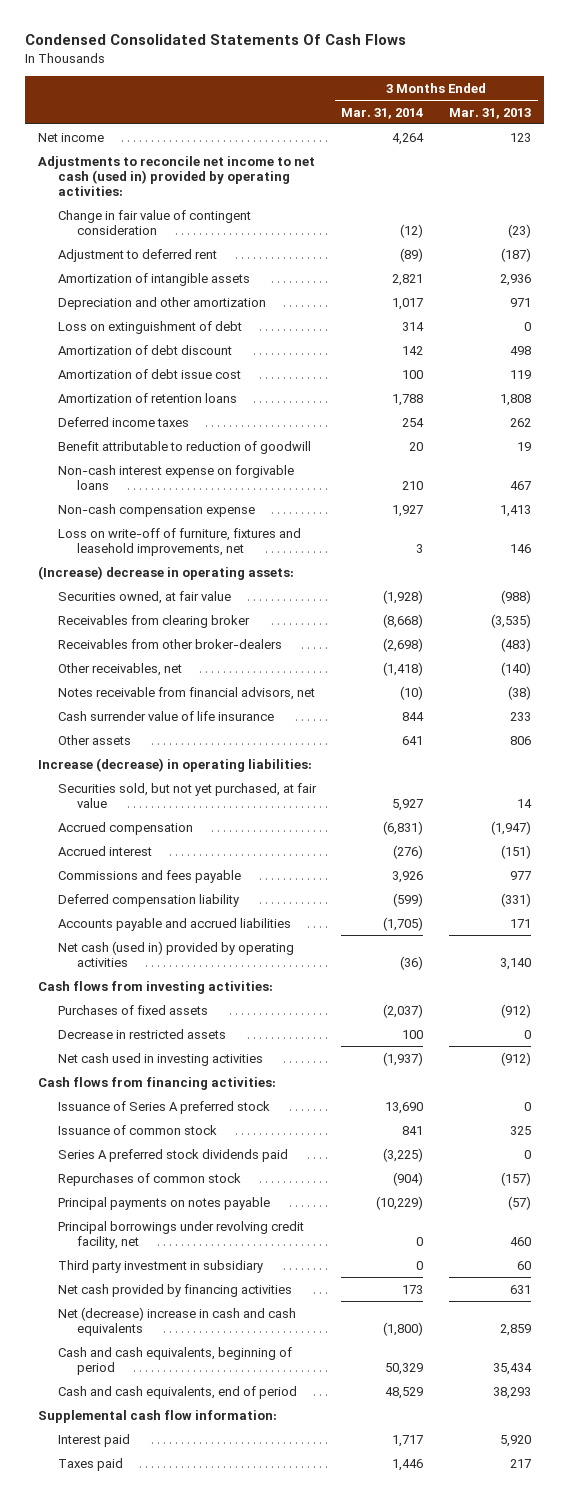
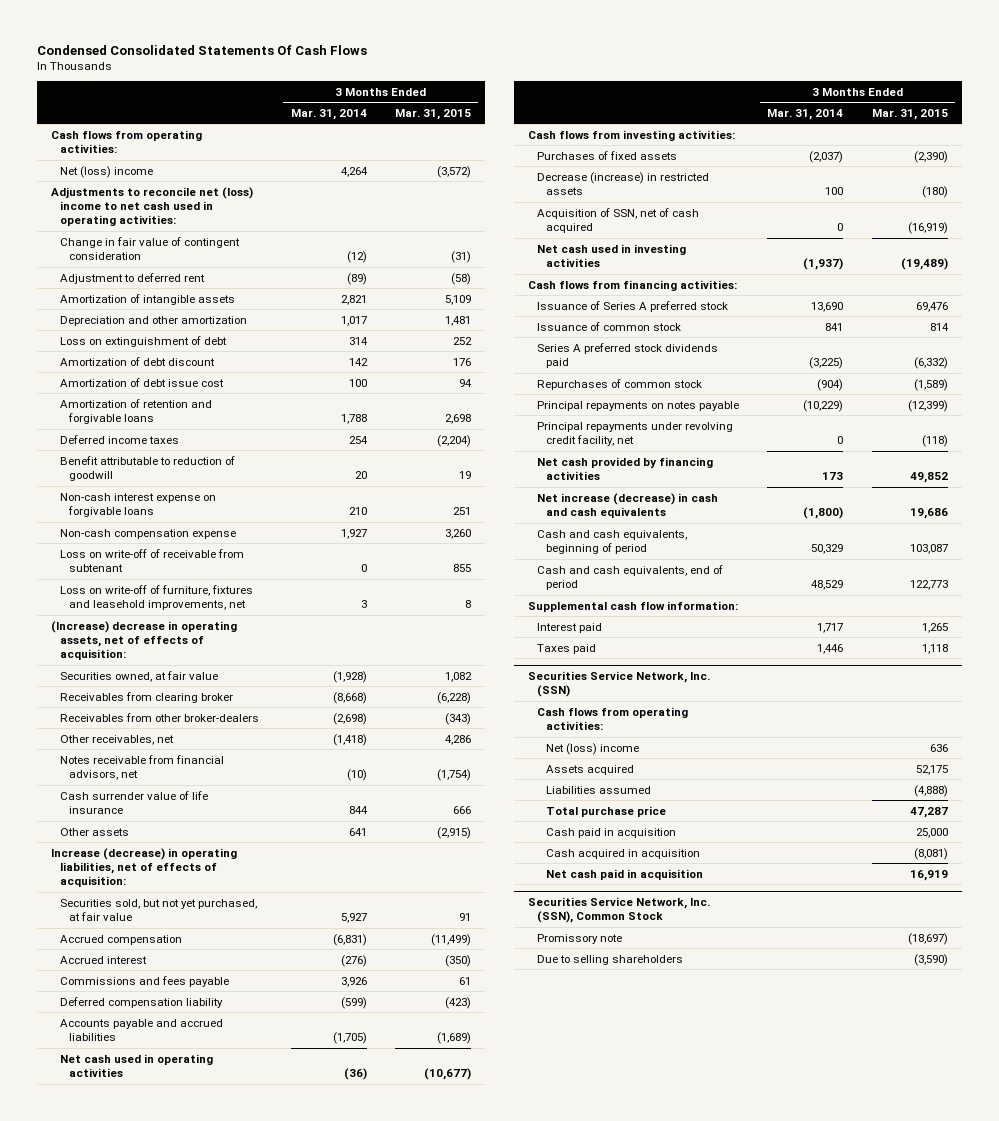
[449,107,532,119] Mar. 31, 2013 -> none
none -> [395,108,472,120] Mar. 31, 2015
none -> [51,129,203,154] Cash flows from operating activities:
[37,132,104,142] Net income -> [60,165,154,178] Net (loss) income
[37,155,315,197] Adjustments to reconcile net income to net cash (used in) provided by operating activities: -> [51,186,254,227] Adjustments to reconcile net (loss) income to net cash used in operating activities:
[57,392,237,403] Amortization of retention loans -> [60,398,213,425] Amortization of retention and forgivable loans
none -> [60,548,245,573] Loss on write-off of receivable from subtenant
[37,565,294,580] (Increase) decrease in operating assets: -> [51,620,238,661] (Increase) decrease in operating assets, net of effects of acquisition:
[37,757,312,772] Increase (decrease) in operating liabilities: -> [51,847,238,888] Increase (decrease) in operating liabilities, net of effects of acquisition:
[57,940,294,967] Net cash (used in) provided by operating activities -> [60,1053,214,1078] Net cash used in operating activities
[57,1028,226,1039] Decrease in restricted assets -> [536,171,709,196] Decrease (increase) in restricted assets
none -> [536,207,699,234] Acquisition of SSN, net of cash acquired
[57,1259,263,1273] Third party investment in subsidiary -> none
[57,1196,270,1210] Principal payments on notes payable -> [536,400,739,411] Principal repayments on notes payable
[57,1220,304,1249] Principal borrowings under revolving credit facility, net -> [536,421,733,447] Principal repayments under revolving credit facility, net
[57,1306,296,1336] Net (decrease) increase in cash and cash equivalents -> [536,492,718,519] Net increase (decrease) in cash and cash equivalents
none -> [527,670,710,698] Securities Service Network, Inc. (SSN)
none -> [536,706,688,731] Cash flows from operating activities:
none -> [545,742,639,755] Net (loss) income
none -> [545,764,634,775] Assets acquired
none -> [545,785,651,794] Liabilities assumed
none -> [545,805,666,817] Total purchase price
none -> [545,827,676,838] Cash paid in acquisition
none -> [545,848,700,859] Cash acquired in acquisition
none -> [545,868,703,880] Net cash paid in acquisition
none -> [527,896,710,924] Securities Service Network, Inc. (SSN), Common Stock
none -> [536,933,622,944] Promissory note
none -> [536,954,683,965] Due to selling shareholders

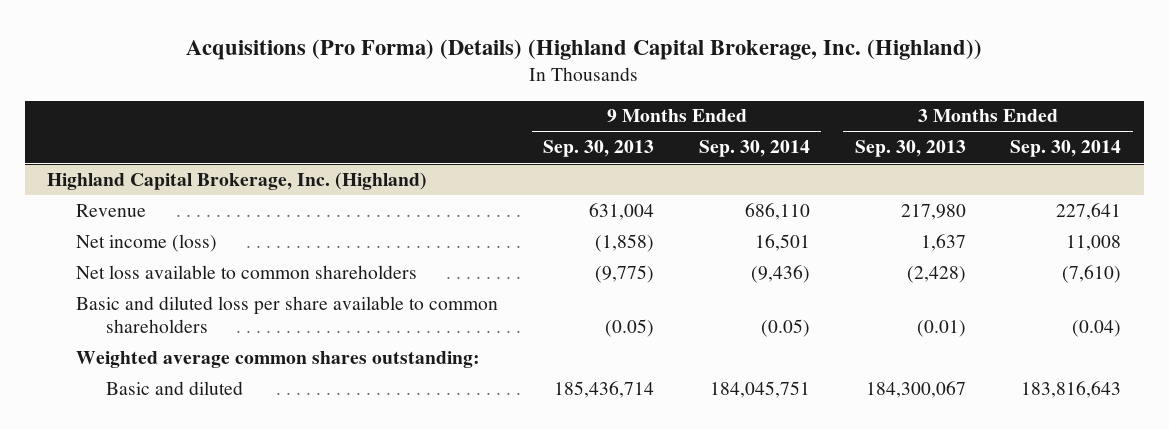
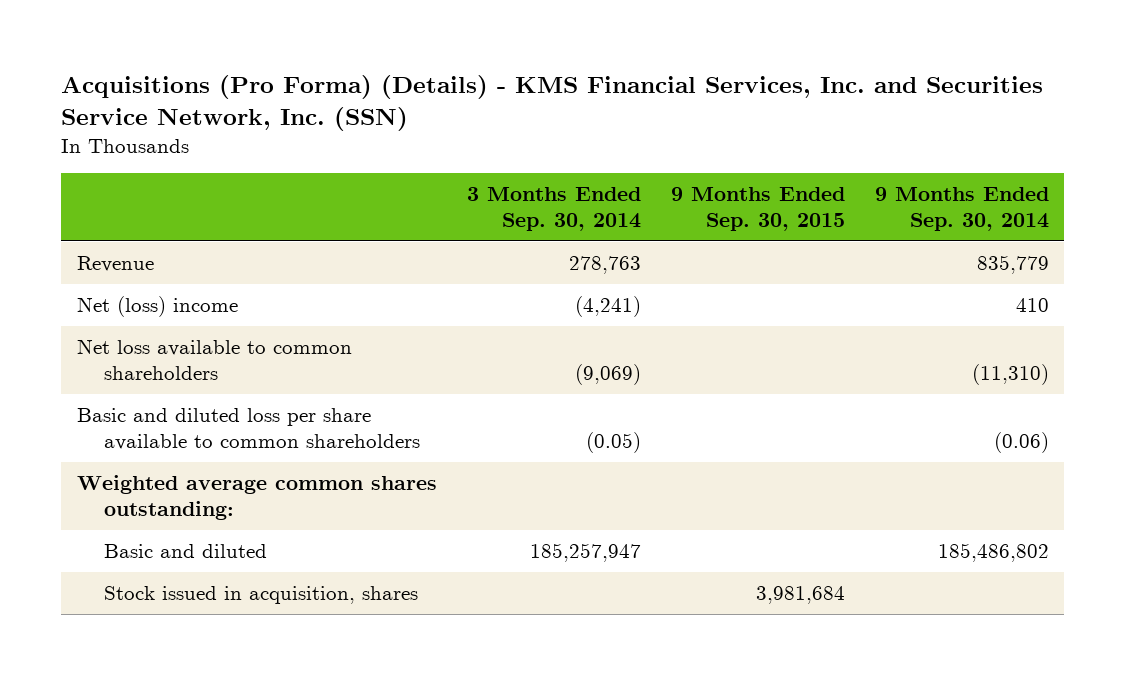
[186,38,983,60] Acquisitions (Pro Forma) (Details) (Highland Capital Brokerage, Inc. (Highland)) -> [61,75,1044,132] Acquisitions (Pro Forma) (Details) - KMS Financial Services, Inc. and Securities Service Network, Inc. (SSN)
[543,140,655,158] Sep. 30, 2013 -> none
[854,140,966,158] Sep. 30, 2013 -> none
none -> [671,187,846,231] 9 Months Ended Sep. 30, 2015
[47,171,428,190] Highland Capital Brokerage, Inc. (Highland) -> none
[744,202,810,220] 686,110 -> [977,255,1050,275] 835,779
[1056,202,1122,220] 227,641 -> [568,256,641,275] 278,763
[76,233,218,252] Net income (loss) -> [76,296,238,318] Net (loss) income
[754,233,810,251] 16,501 -> [1016,298,1050,313] 410
[1066,234,1122,251] 11,008 -> [574,296,641,318] (4,241)
[750,264,810,283] (9,436) -> [972,363,1050,385] (11,310)
[1062,264,1122,283] (7,610) -> [574,363,641,385] (9,069)
[760,318,810,337] (0.05) -> [994,431,1050,453] (0.06)
[1072,319,1122,337] (0.04) -> [585,431,641,453] (0.05)
[709,380,810,398] 184,045,751 -> [938,543,1050,563] 185,486,802
[1021,380,1122,398] 183,816,643 -> [529,543,641,563] 185,257,947
none -> [103,586,418,605] Stock issued in acquisition, shares

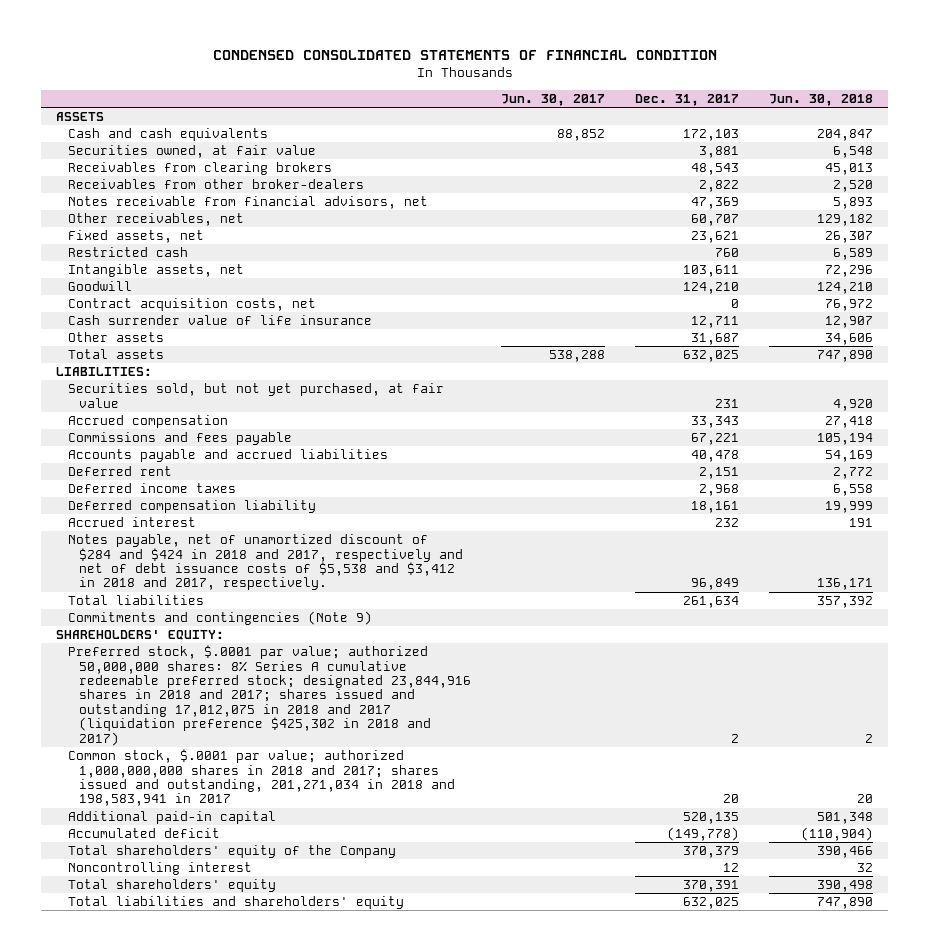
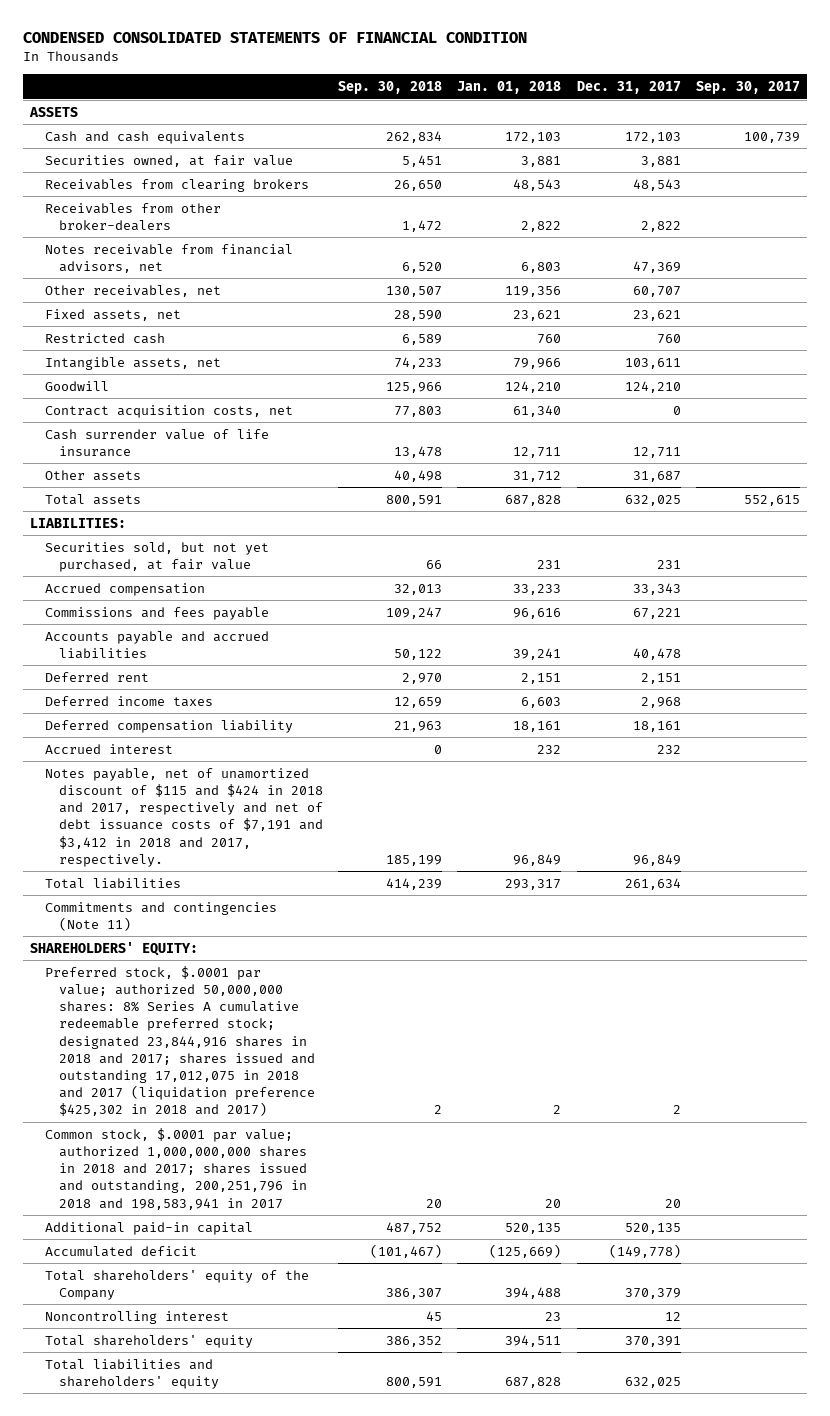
[501,93,606,106] Jun. 30, 2017 -> none
[769,93,874,106] Jun. 30, 2018 -> none
none -> [338,81,443,95] Sep. 30, 2018
none -> [457,81,562,95] Jan. 01, 2018
none -> [695,81,800,95] Sep. 30, 2017
[67,534,464,591] Notes payable, net of unamortized discount of $284 and $424 in 2018 and 2017, respectively and net of debt issuance costs of $5,538 and $3,412 in 2018 and 2017, respectively. -> [44,767,324,867] Notes payable, net of unamortized discount of $115 and $424 in 2018 and 2017, respectively and net of debt issuance costs of $7,191 and $3,412 in 2018 and 2017, respectively.
[67,611,372,626] Commitments and contingencies (Note 9) -> [44,901,277,931] Commitments and contingencies (Note 11)
[67,749,456,807] Common stock, $.0001 par value; authorized 1,000,000,000 shares in 2018 and 2017; shares issued and outstanding, 201,271,034 in 2018 and 198,583,941 in 2017 -> [44,1127,308,1210] Common stock, $.0001 par value; authorized 1,000,000,000 shares in 2018 and 2017; shares issued and outstanding, 200,251,796 in 2018 and 198,583,941 in 2017

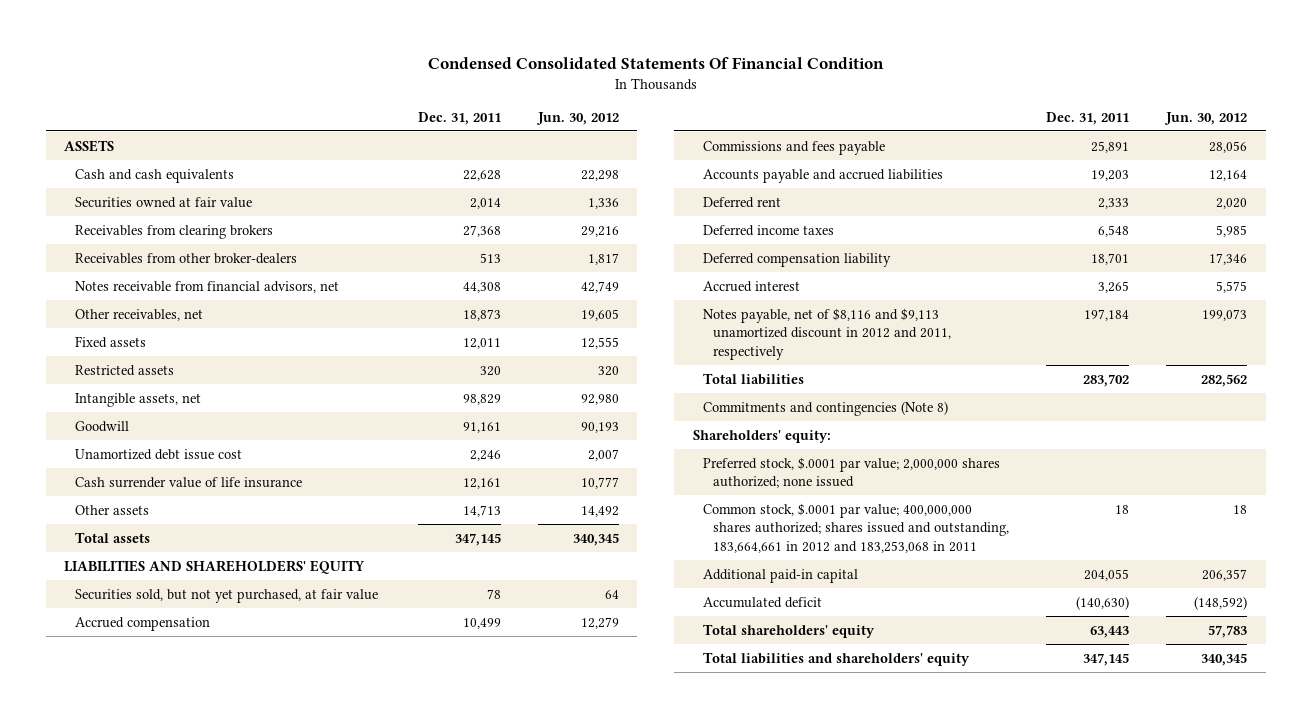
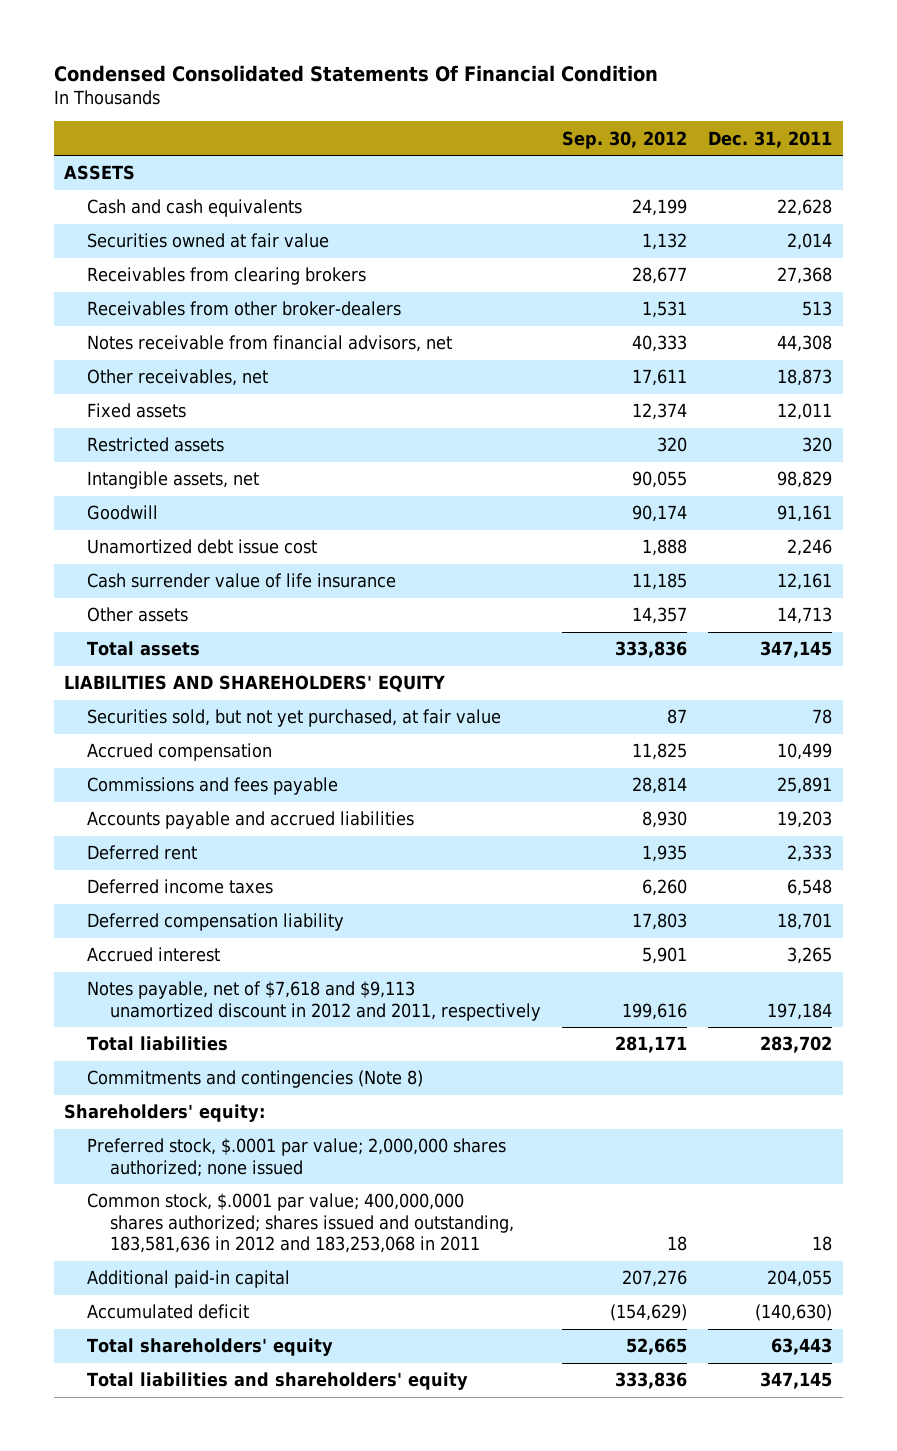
[535,111,619,125] Jun. 30, 2012 -> none
none -> [562,130,688,149] Sep. 30, 2012
[703,307,952,360] Notes payable, net of $8,116 and $9,113 unamortized discount in 2012 and 2011, respectively -> [87,981,541,1021] Notes payable, net of $7,618 and $9,113 unamortized discount in 2012 and 2011, respectively
[703,502,1010,553] Common stock, $.0001 par value; 400,000,000 shares authorized; shares issued and outstanding, 183,664,661 in 2012 and 183,253,068 in 2011 -> [87,1193,514,1254] Common stock, $.0001 par value; 400,000,000 shares authorized; shares issued and outstanding, 183,581,636 in 2012 and 183,253,068 in 2011

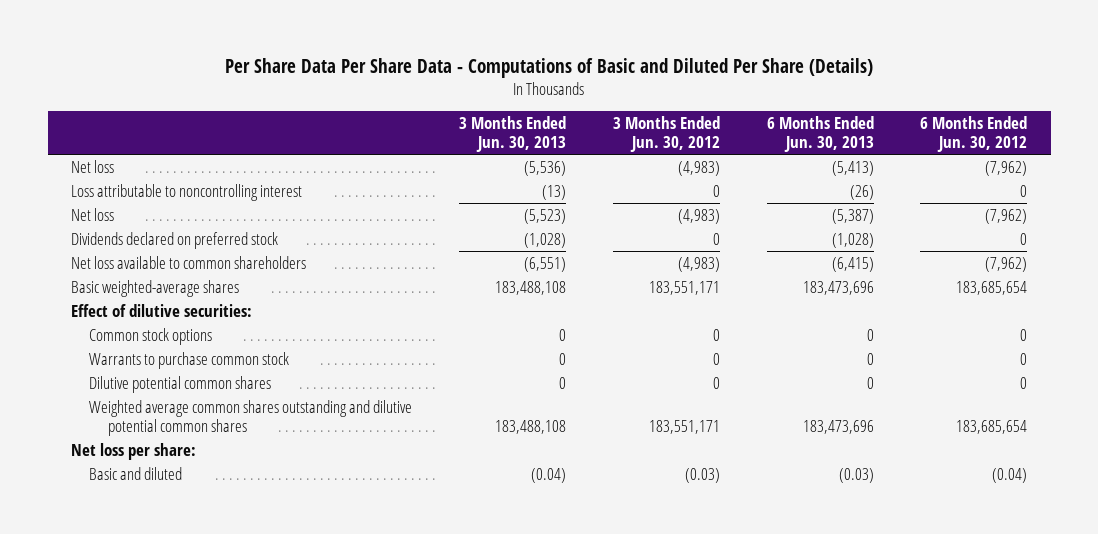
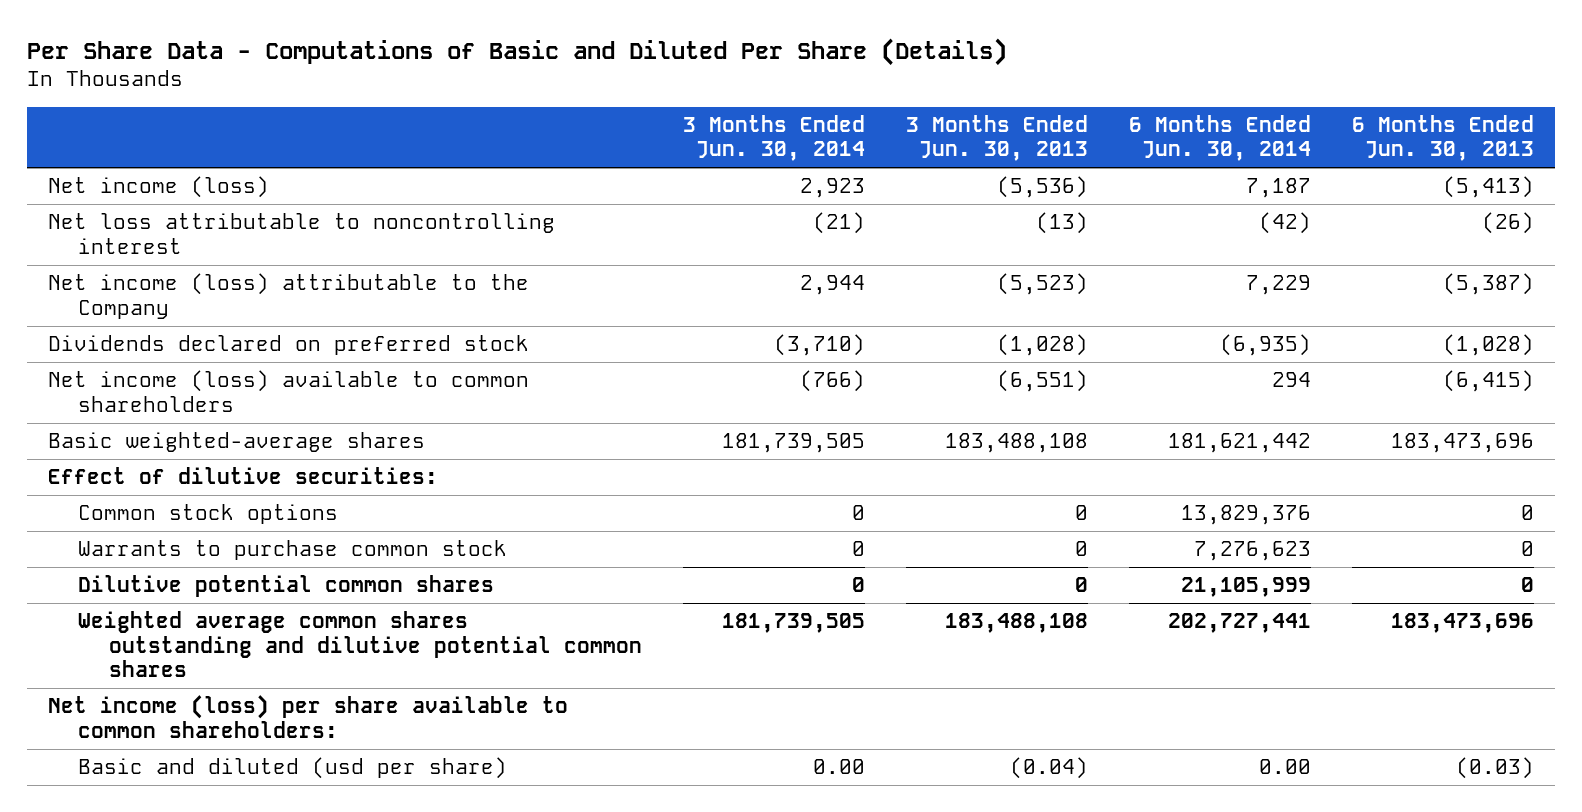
[225,57,874,78] Per Share Data Per Share Data - Computations of Basic and Diluted Per Share (Details) -> [27,37,1008,66] Per Share Data - Computations of Basic and Diluted Per Share (Details)
[612,116,720,153] 3 Months Ended Jun. 30, 2012 -> none
[920,116,1028,153] 6 Months Ended Jun. 30, 2012 -> none
none -> [682,115,865,162] 3 Months Ended Jun. 30, 2014
none -> [1129,115,1312,162] 6 Months Ended Jun. 30, 2014
[71,159,115,173] Net loss -> [47,176,269,199] Net income (loss)
[71,183,303,201] Loss attributable to noncontrolling interest -> [47,213,555,254] Net loss attributable to noncontrolling interest
[71,207,115,221] Net loss -> [47,273,529,319] Net income (loss) attributable to the Company
[71,255,307,269] Net loss available to common shareholders -> [47,370,529,412] Net income (loss) available to common shareholders
[71,442,197,460] Net loss per share: -> [47,695,568,738] Net income (loss) per share available to common shareholders:
[89,466,183,480] Basic and diluted -> [78,757,508,780] Basic and diluted (usd per share)

